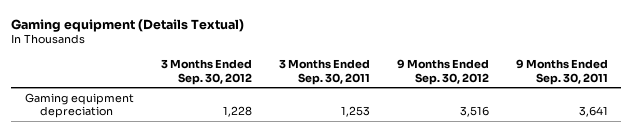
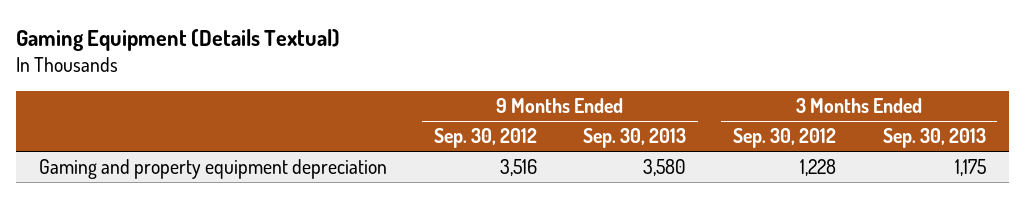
[11,18,245,32] Gaming equipment (Details Textual) -> [15,28,340,51] Gaming Equipment (Details Textual)
[278,59,370,85] 3 Months Ended Sep. 30, 2011 -> none
[515,59,608,85] 9 Months Ended Sep. 30, 2011 -> none
none -> [583,128,687,149] Sep. 30, 2013
none -> [882,128,986,149] Sep. 30, 2013
[24,92,134,119] Gaming equipment depreciation -> [39,159,388,180] Gaming and property equipment depreciation

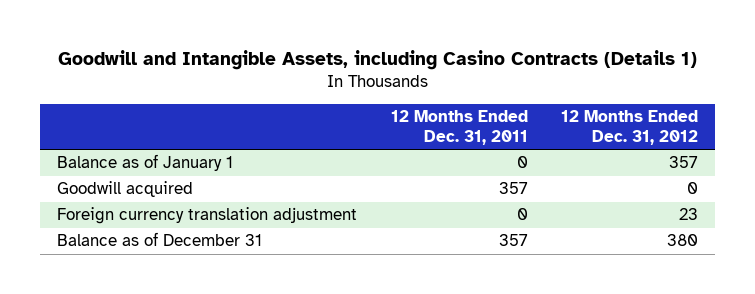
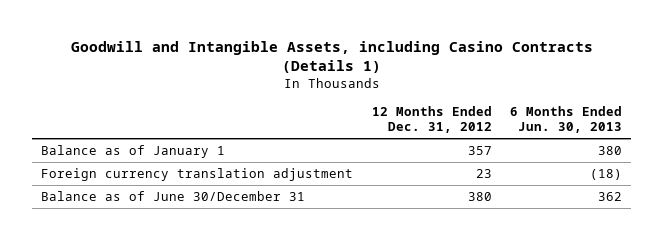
[390,110,528,145] 12 Months Ended Dec. 31, 2011 -> none
none -> [510,106,623,134] 6 Months Ended Jun. 30, 2013
[56,181,193,198] Goodwill acquired -> none
[56,232,262,247] Balance as of December 31 -> [41,190,306,201] Balance as of June 30/December 31

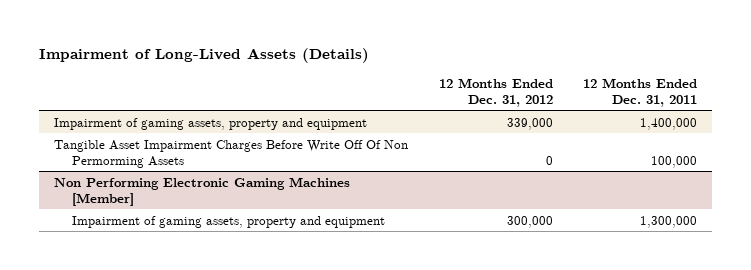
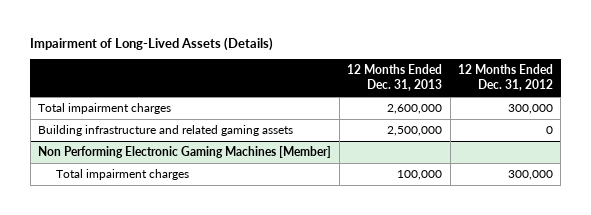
[583,77,698,107] 12 Months Ended Dec. 31, 2011 -> none
none -> [347,64,443,92] 12 Months Ended Dec. 31, 2013
[54,117,368,130] Impairment of gaming assets, property and equipment -> none
[54,139,409,168] Tangible Asset Impairment Charges Before Write Off Of Non Permorming Assets -> none
none -> [38,103,172,115] Total impairment charges
none -> [38,125,294,137] Building infrastructure and related gaming assets
[71,215,385,228] Impairment of gaming assets, property and equipment -> [56,169,190,181] Total impairment charges

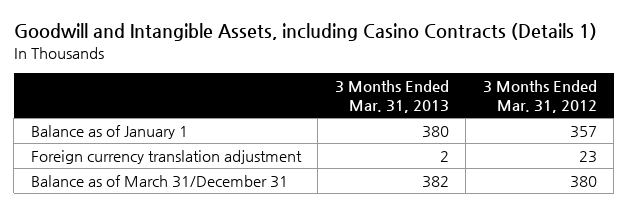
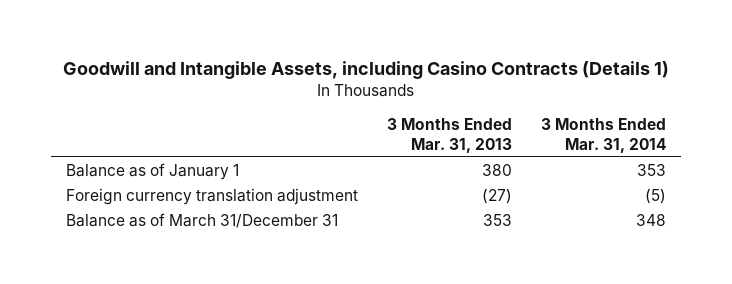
[482,79,597,113] 3 Months Ended Mar. 31, 2012 -> none
none -> [541,118,667,153] 3 Months Ended Mar. 31, 2014
[439,150,449,162] 2 -> [482,189,513,205] (27)
[421,175,449,188] 382 -> [483,214,513,227] 353

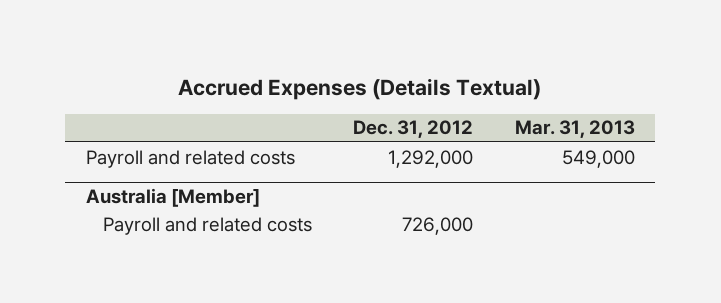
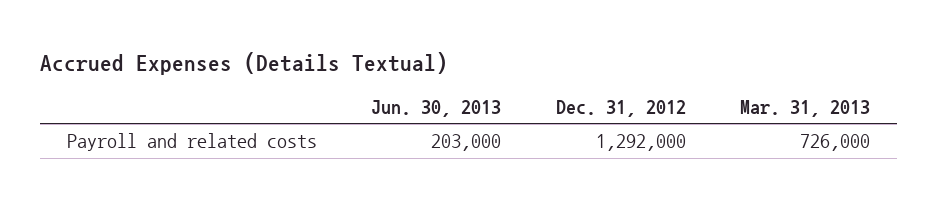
none -> [371,99,502,117] Jun. 30, 2013
[86,187,261,207] Australia [Member] -> none
[103,216,313,235] Payroll and related costs -> none
[561,149,635,168] 549,000 -> [800,134,871,152] 726,000

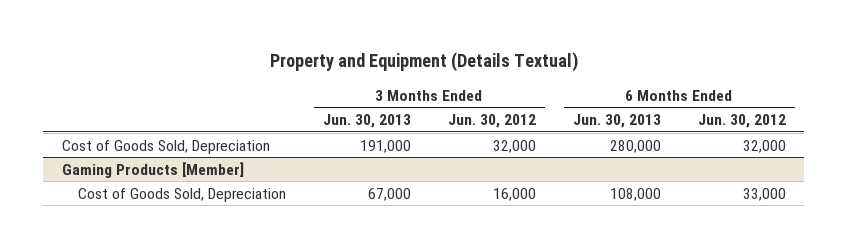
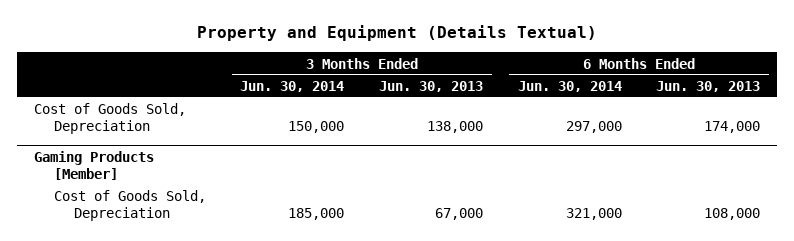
[447,114,536,129] Jun. 30, 2012 -> none
[697,114,786,129] Jun. 30, 2012 -> none
none -> [240,80,345,92] Jun. 30, 2014
none -> [517,80,622,92] Jun. 30, 2014
[359,139,411,153] 191,000 -> [426,121,483,134] 138,000
[609,139,661,153] 280,000 -> [704,121,761,134] 174,000

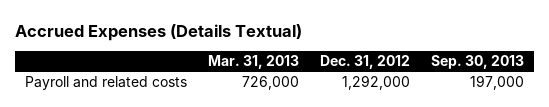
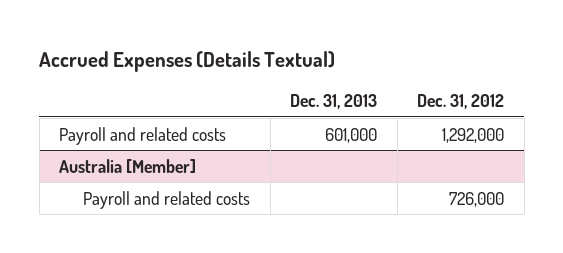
[208,55,300,70] Mar. 31, 2013 -> none
[430,55,524,70] Sep. 30, 2013 -> none
none -> [290,94,378,110] Dec. 31, 2013
none -> [59,158,197,173] Australia [Member]
none -> [83,190,251,209] Payroll and related costs

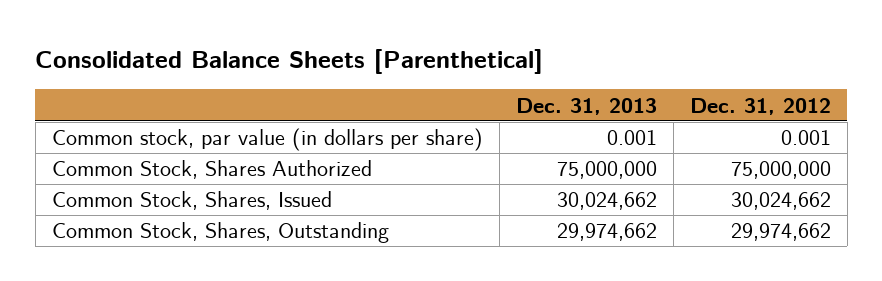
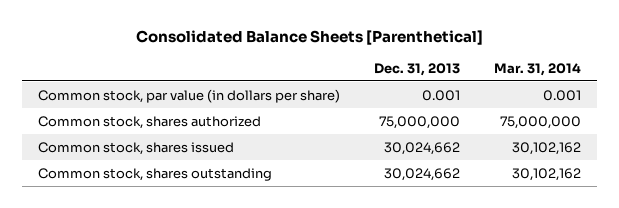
[689,97,831,115] Dec. 31, 2012 -> none
none -> [493,62,581,76] Mar. 31, 2014
[51,160,372,180] Common Stock, Shares Authorized -> [38,115,262,129] Common stock, shares authorized
[51,191,332,211] Common Stock, Shares, Issued -> [38,141,235,155] Common stock, shares issued
[51,222,389,244] Common Stock, Shares, Outstanding -> [38,167,273,181] Common stock, shares outstanding
[556,223,657,242] 29,974,662 -> [384,167,461,181] 30,024,662

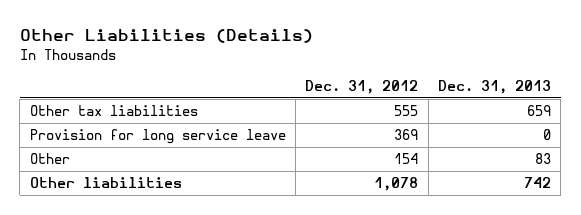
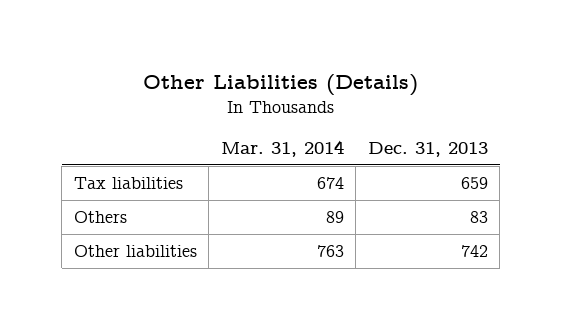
[305,79,419,94] Dec. 31, 2012 -> none
none -> [220,139,344,157] Mar. 31, 2014
[29,129,286,145] Provision for long service leave -> none
[29,105,198,117] Other tax liabilities -> [73,177,183,190] Tax liabilities
[29,153,70,165] Other -> [73,211,127,224] Others

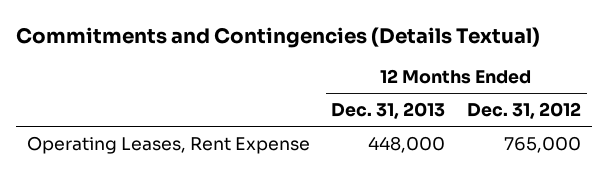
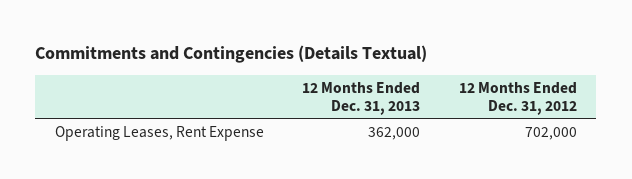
[368,135,446,153] 448,000 -> [368,126,421,140] 362,000
[504,135,582,153] 765,000 -> [525,126,578,140] 702,000

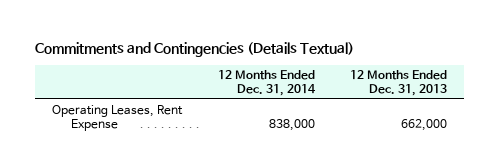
[459,81,578,115] 12 Months Ended Dec. 31, 2012 -> none
none -> [217,70,316,97] 12 Months Ended Dec. 31, 2014
[368,126,421,140] 362,000 -> [400,118,447,131] 662,000

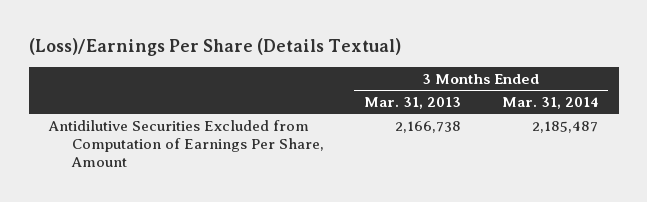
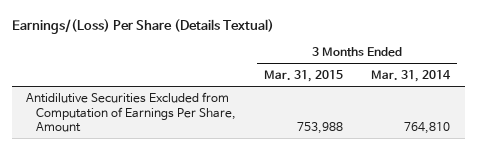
[28,38,401,57] (Loss)/Earnings Per Share (Details Textual) -> [12,18,275,34] Earnings/(Loss) Per Share (Details Textual)
[364,97,462,110] Mar. 31, 2013 -> none
none -> [264,69,344,82] Mar. 31, 2015
[532,120,599,133] 2,185,487 -> [404,121,451,134] 764,810

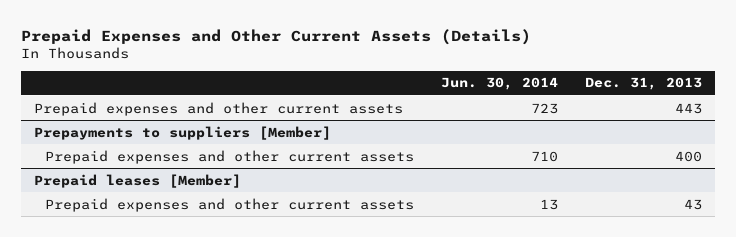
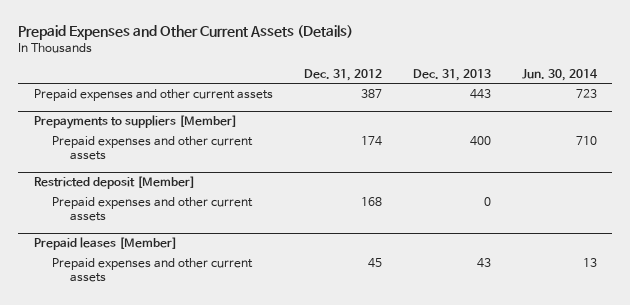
none -> [303,68,382,81] Dec. 31, 2012
none -> [33,175,195,189] Restricted deposit [Member]
none -> [51,196,253,222] Prepaid expenses and other current assets

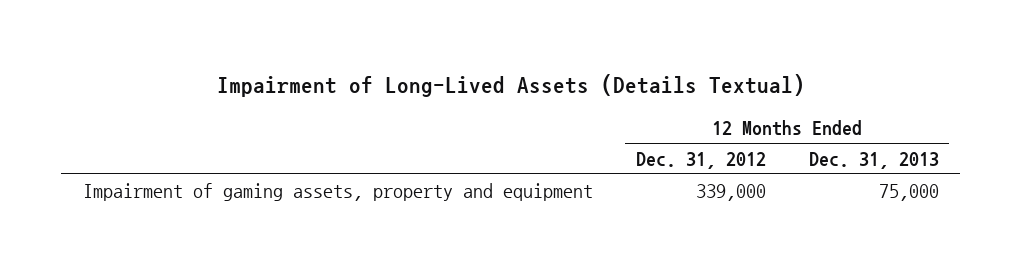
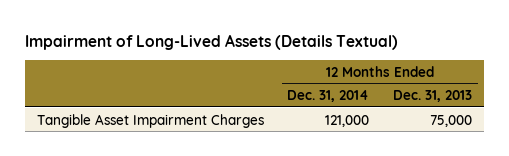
[635,151,766,169] Dec. 31, 2012 -> none
none -> [287,90,370,103] Dec. 31, 2014
[82,182,593,201] Impairment of gaming assets, property and equipment -> [37,113,265,128] Tangible Asset Impairment Charges

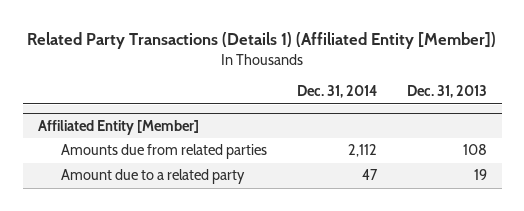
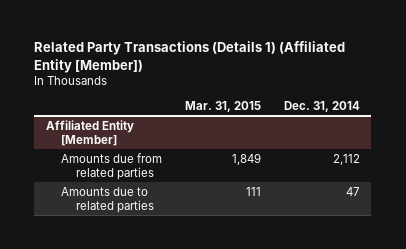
[406,85,487,99] Dec. 31, 2013 -> none
none -> [184,100,261,112] Mar. 31, 2015
[60,169,245,185] Amount due to a related party -> [60,186,155,213] Amounts due to related parties

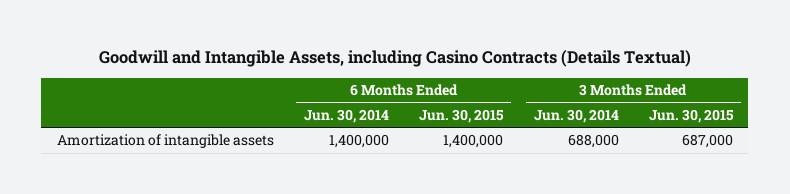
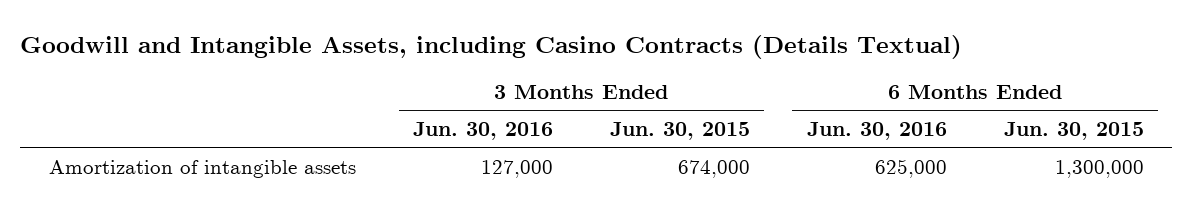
[303,108,389,123] Jun. 30, 2014 -> none
[533,108,619,123] Jun. 30, 2014 -> none
none -> [412,122,553,141] Jun. 30, 2016
none -> [806,122,947,141] Jun. 30, 2016
[443,134,504,149] 1,400,000 -> [1054,159,1144,178] 1,300,000
[681,134,733,149] 687,000 -> [677,159,750,178] 674,000

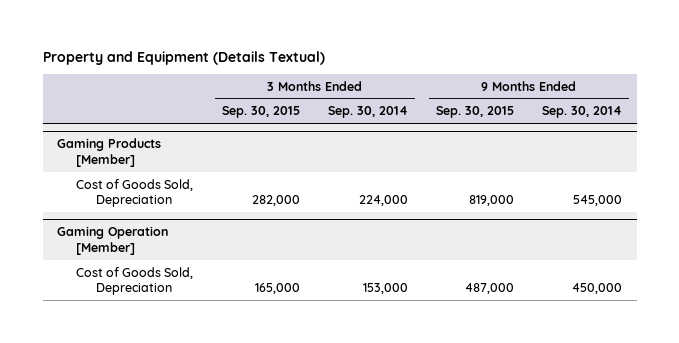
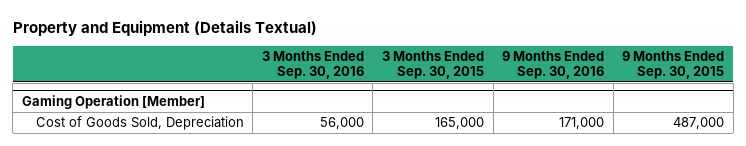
[327,106,408,119] Sep. 30, 2014 -> none
[542,106,623,119] Sep. 30, 2014 -> none
none -> [261,51,364,80] 3 Months Ended Sep. 30, 2016
none -> [502,51,605,80] 9 Months Ended Sep. 30, 2016
[57,138,162,167] Gaming Products [Member] -> none
[76,178,194,208] Cost of Goods Sold, Depreciation -> none

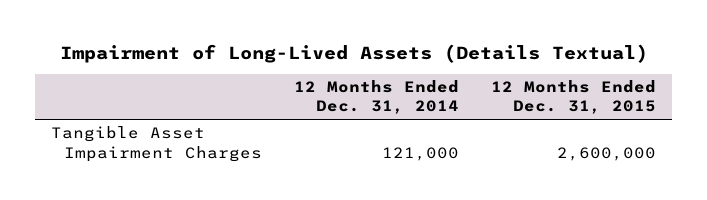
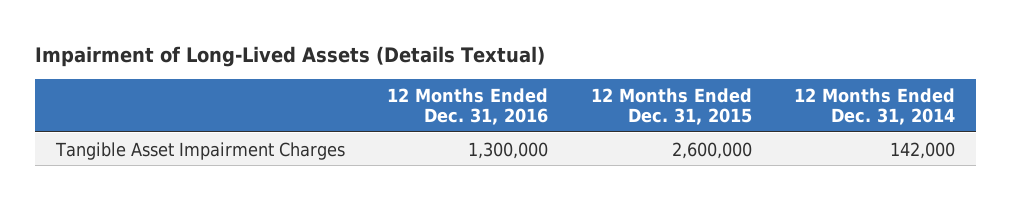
none -> [387,87,549,125] 12 Months Ended Dec. 31, 2016
[381,146,459,161] 121,000 -> [889,141,955,159] 142,000

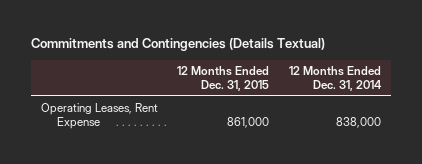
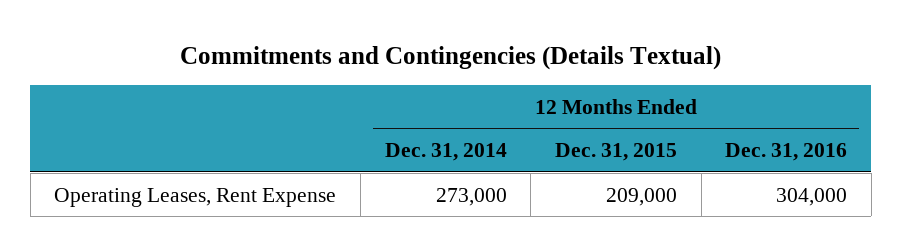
none -> [725,143,848,162] Dec. 31, 2016
[227,117,270,129] 861,000 -> [606,187,678,206] 209,000
[335,117,381,129] 838,000 -> [435,187,507,206] 273,000

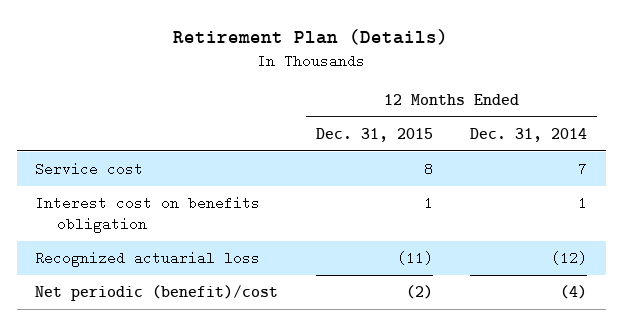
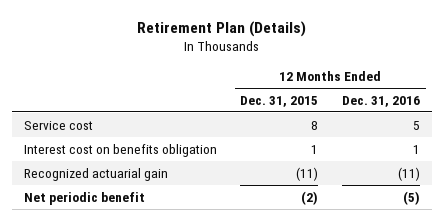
[470,127,588,142] Dec. 31, 2014 -> none
none -> [341,95,420,107] Dec. 31, 2016
[35,251,261,268] Recognized actuarial loss -> [23,167,168,181] Recognized actuarial gain
[35,285,279,302] Net periodic (benefit)/cost -> [23,191,145,205] Net periodic benefit

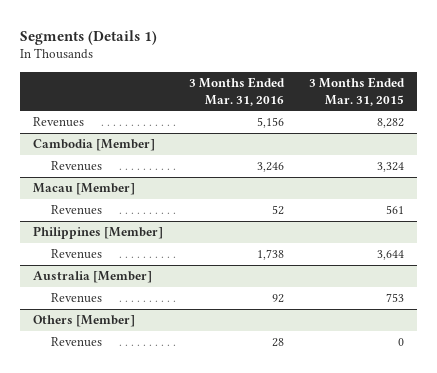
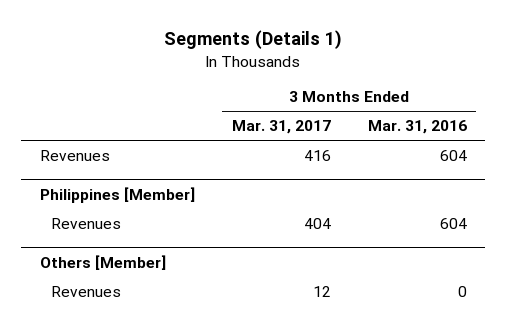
[309,77,406,106] 3 Months Ended Mar. 31, 2015 -> none
none -> [231,120,331,135] Mar. 31, 2017
[32,139,155,152] Cambodia [Member] -> none
[51,161,103,172] Revenues -> none
[32,183,135,196] Macau [Member] -> none
[51,205,103,216] Revenues -> none
[256,117,284,129] 5,156 -> [439,150,467,162] 604
[32,271,152,284] Australia [Member] -> none
[51,293,103,304] Revenues -> none
[256,249,284,261] 1,738 -> [439,218,467,230] 604
[271,338,284,348] 28 -> [457,286,467,298] 0

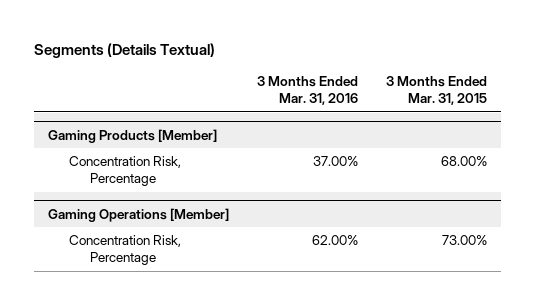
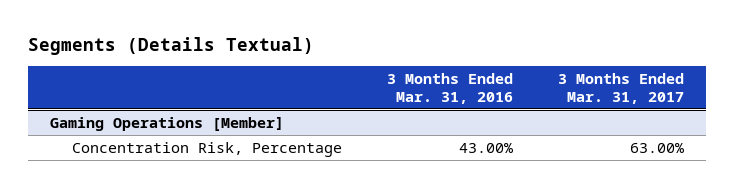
[386,76,488,105] 3 Months Ended Mar. 31, 2015 -> none
none -> [557,73,684,104] 3 Months Ended Mar. 31, 2017
[48,128,218,143] Gaming Products [Member] -> none
[68,156,181,186] Concentration Risk, Percentage -> none
[312,235,359,246] 62.00% -> [458,142,513,153] 43.00%

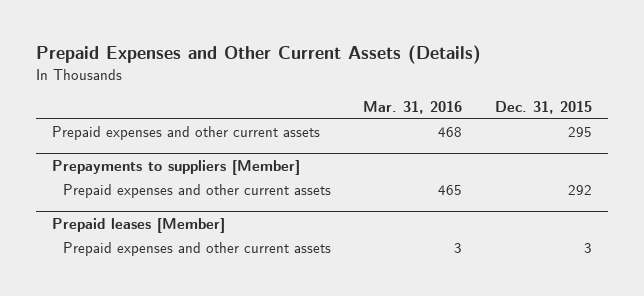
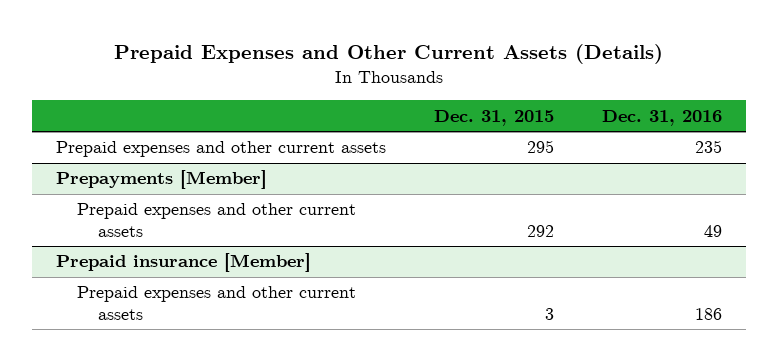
[363,100,463,114] Mar. 31, 2016 -> none
none -> [601,109,722,126] Dec. 31, 2016
[52,159,301,175] Prepayments to suppliers [Member] -> [56,170,268,190] Prepayments [Member]
[52,217,226,233] Prepaid leases [Member] -> [56,253,312,273] Prepaid insurance [Member]

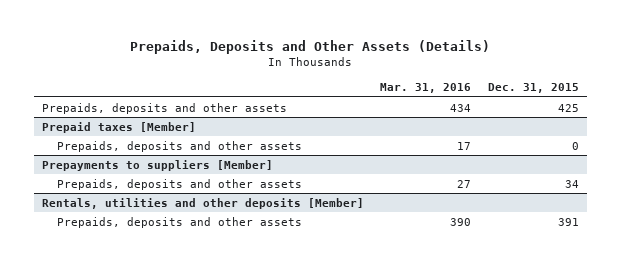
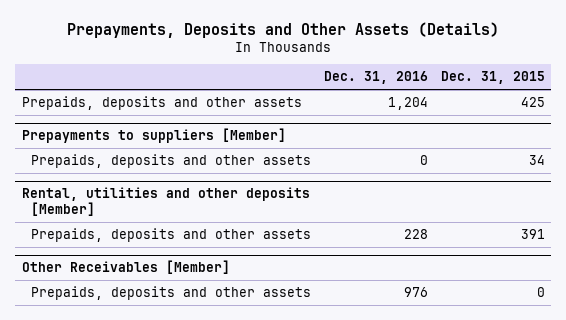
[130,40,491,55] Prepaids, Deposits and Other Assets (Details) -> [67,21,500,38] Prepayments, Deposits and Other Assets (Details)
[380,83,472,94] Mar. 31, 2016 -> none
none -> [323,71,428,85] Dec. 31, 2016
[42,121,197,133] Prepaid taxes [Member] -> none
[57,140,303,152] Prepaids, deposits and other assets -> none
[42,197,365,209] Rentals, utilities and other deposits [Member] -> [21,187,310,217] Rental, utilities and other deposits [Member]
none -> [21,260,230,275] Other Receivables [Member]
none -> [31,285,312,300] Prepaids, deposits and other assets

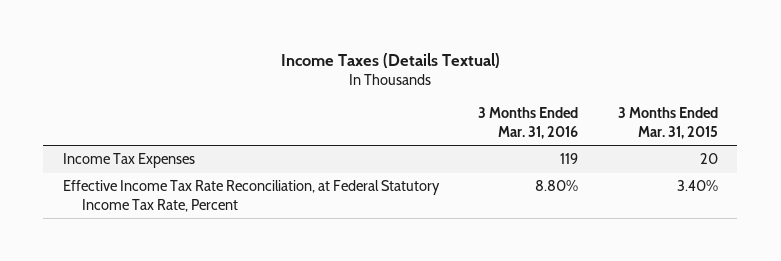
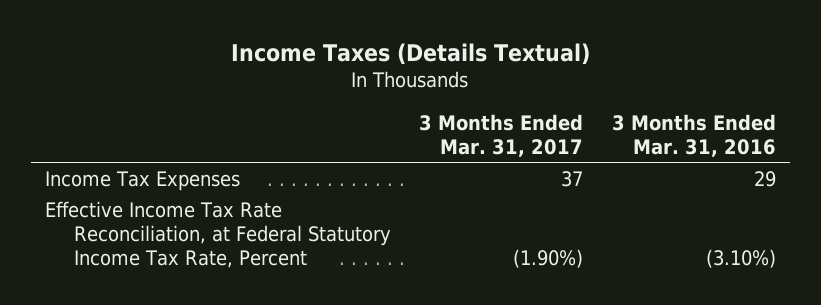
[617,107,718,139] 3 Months Ended Mar. 31, 2015 -> none
none -> [419,113,584,157] 3 Months Ended Mar. 31, 2017
[560,153,579,165] 119 -> [753,170,776,187] 29
[535,180,579,192] 8.80% -> [705,249,776,269] (3.10%)

